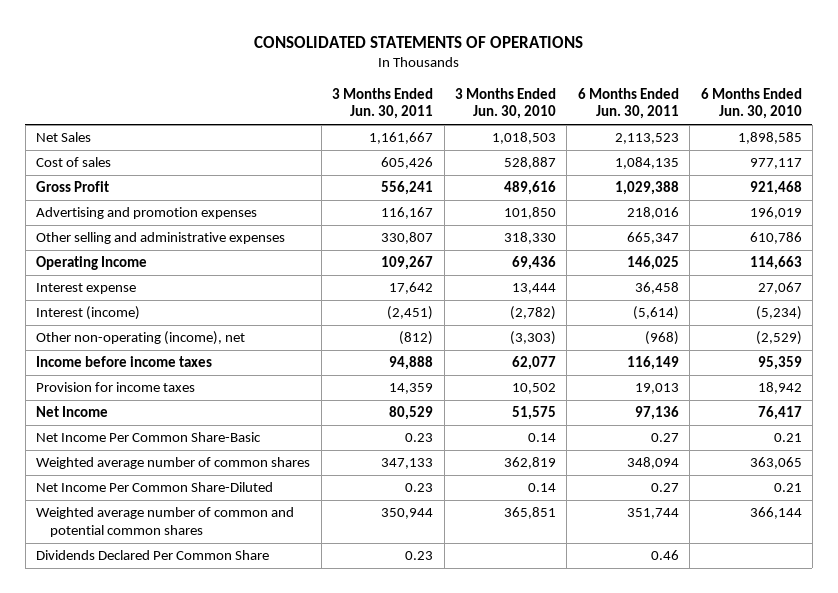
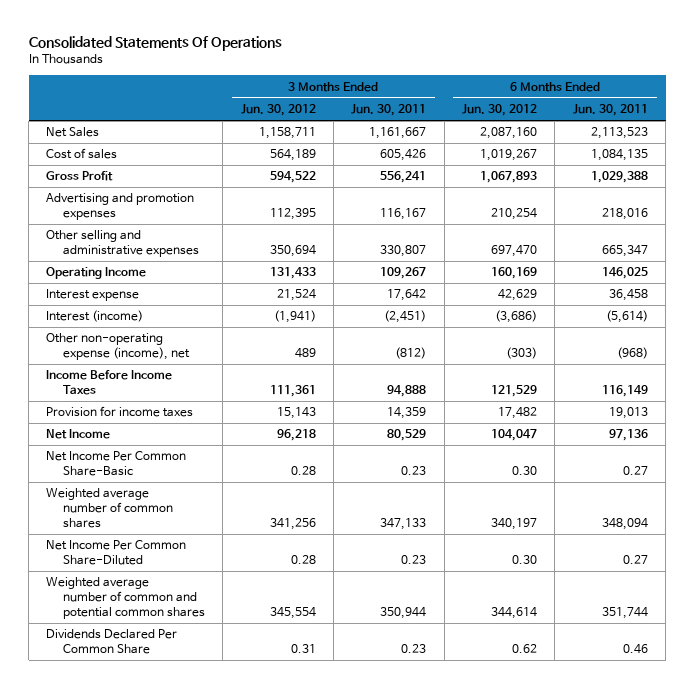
[253,35,583,48] CONSOLIDATED STATEMENTS OF OPERATIONS -> [28,36,282,52] Consolidated Statements Of Operations
[454,88,556,120] 3 Months Ended Jun. 30, 2010 -> none
[700,88,802,120] 6 Months Ended Jun. 30, 2010 -> none
none -> [240,104,316,117] Jun. 30, 2012
none -> [462,104,538,117] Jun. 30, 2012
[36,331,246,346] Other non-operating (income), net -> [46,333,190,361] Other non-operating expense (income), net
[36,356,213,368] Income before income taxes -> [46,370,173,396] Income Before Income Taxes

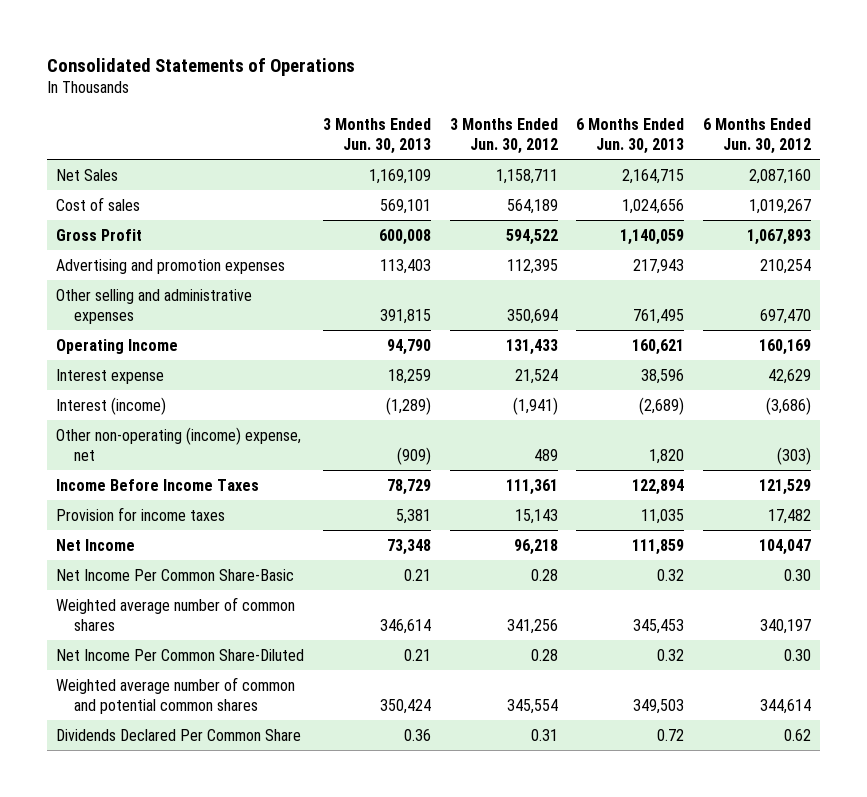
[28,36,282,52] Consolidated Statements Of Operations -> [47,57,356,76] Consolidated Statements of Operations
[351,104,427,117] Jun. 30, 2011 -> none
[572,104,648,117] Jun. 30, 2011 -> none
none -> [322,117,431,154] 3 Months Ended Jun. 30, 2013
none -> [576,117,685,154] 6 Months Ended Jun. 30, 2013
[46,333,190,361] Other non-operating expense (income), net -> [56,426,302,461] Other non-operating (income) expense, net

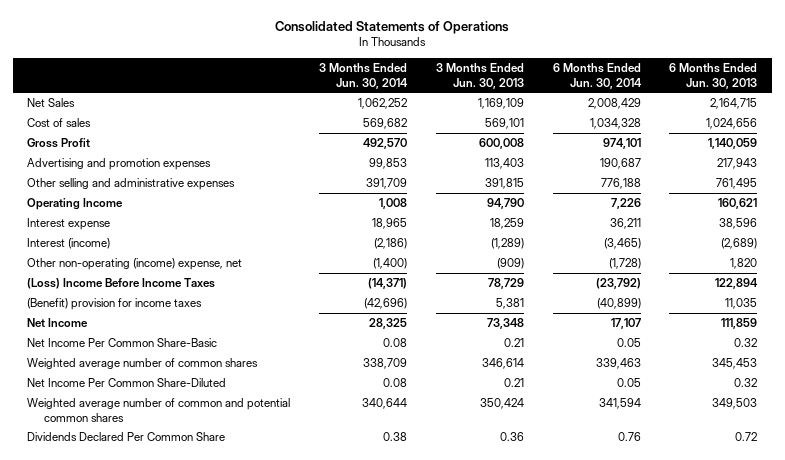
[449,117,558,154] 3 Months Ended Jun. 30, 2012 -> none
[702,117,811,154] 6 Months Ended Jun. 30, 2012 -> none
none -> [319,62,409,89] 3 Months Ended Jun. 30, 2014
none -> [552,62,642,89] 6 Months Ended Jun. 30, 2014
[56,478,260,491] Income Before Income Taxes -> [27,278,216,290] (Loss) Income Before Income Taxes
[56,506,226,521] Provision for income taxes -> [27,298,203,311] (Benefit) provision for income taxes

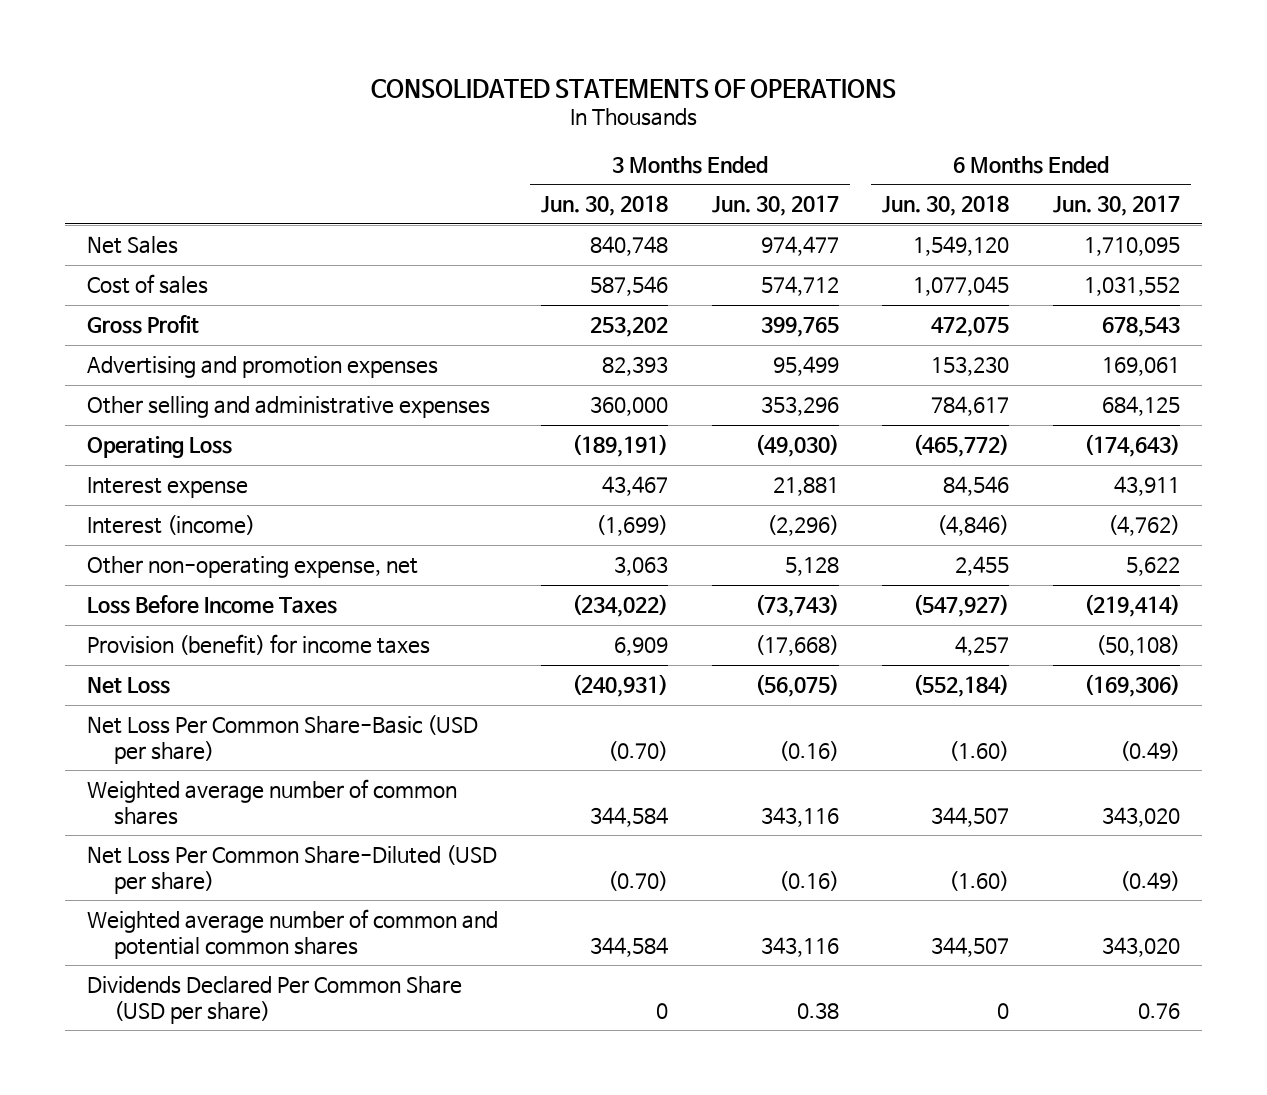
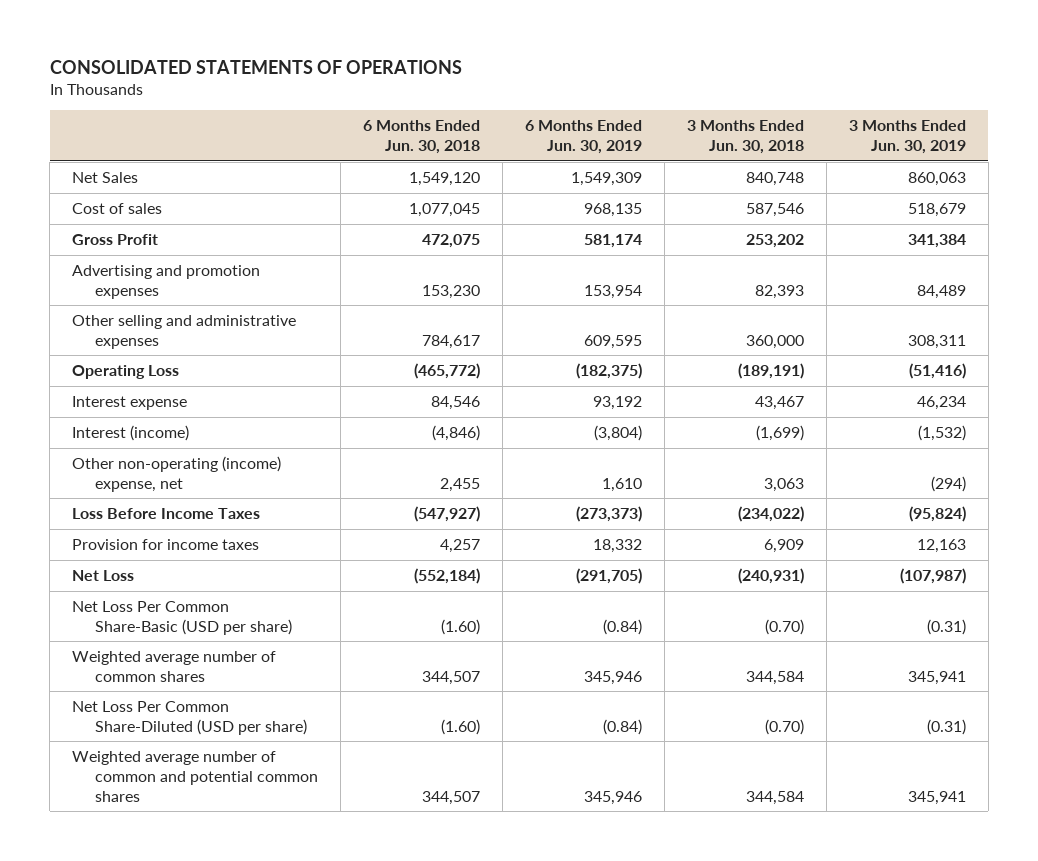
[711,195,839,217] Jun. 30, 2017 -> none
[1052,195,1180,217] Jun. 30, 2017 -> none
none -> [525,120,643,154] 6 Months Ended Jun. 30, 2019
none -> [849,120,967,154] 3 Months Ended Jun. 30, 2019
[86,556,418,579] Other non-operating expense, net -> [72,455,282,492] Other non-operating (income) expense, net
[86,634,430,656] Provision (benefit) for income taxes -> [72,538,260,550] Provision for income taxes
[86,976,462,1024] Dividends Declared Per Common Share (USD per share) -> none

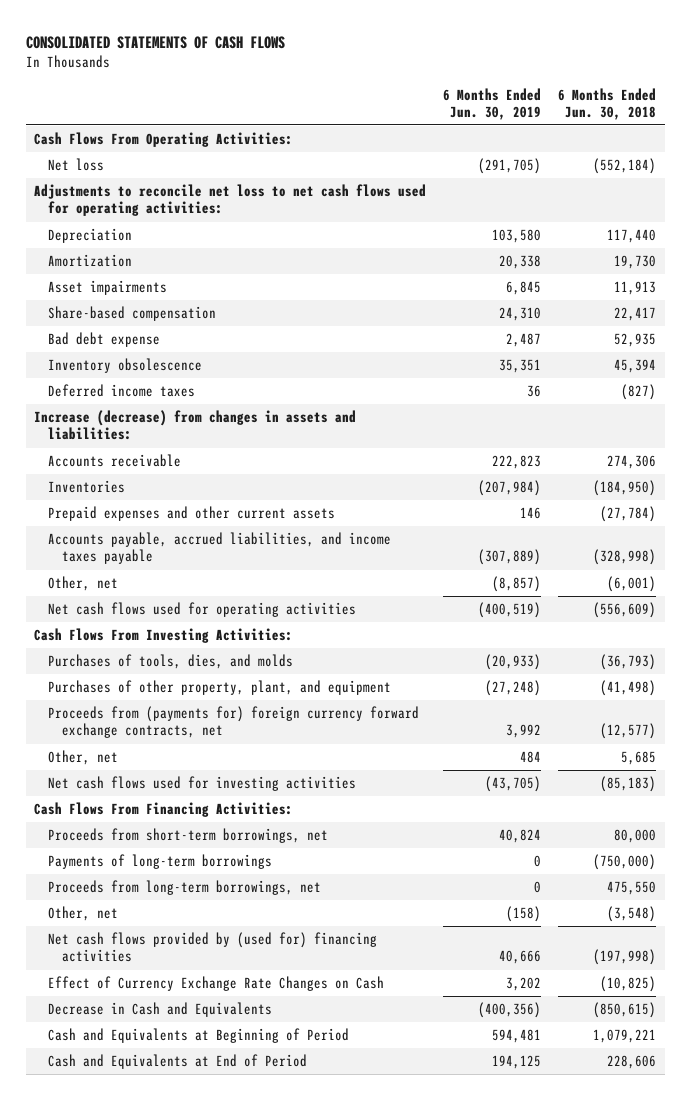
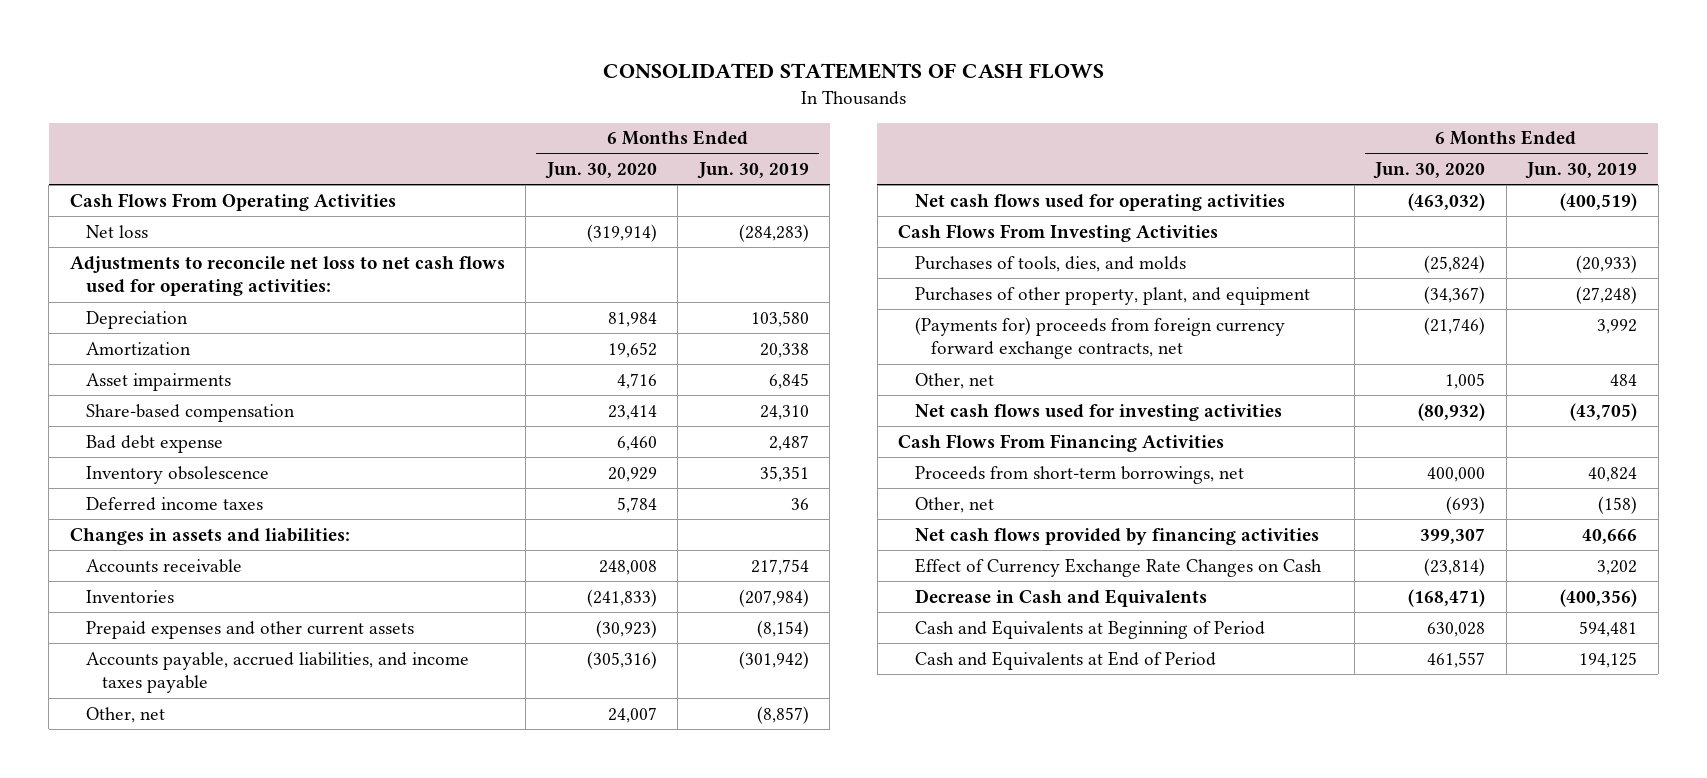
[558,87,657,120] 6 Months Ended Jun. 30, 2018 -> none
none -> [544,162,657,180] Jun. 30, 2020
[34,132,294,148] Cash Flows From Operating Activities: -> [69,192,396,211] Cash Flows From Operating Activities
[478,158,542,175] (291,705) -> [738,223,809,242] (284,283)
[34,410,357,441] Increase (decrease) from changes in assets and liabilities: -> [69,527,350,545] Changes in assets and liabilities:
[492,455,542,470] 222,823 -> [750,558,809,575] 217,754
[520,507,542,520] 146 -> [756,619,809,638] (8,154)
[478,549,542,566] (307,889) -> [738,650,809,669] (301,942)
[34,628,294,644] Cash Flows From Investing Activities: -> [898,223,1219,242] Cash Flows From Investing Activities
[48,706,420,739] Proceeds from (payments for) foreign currency forward exchange contracts, net -> [914,316,1285,360] (Payments for) proceeds from foreign currency forward exchange contracts, net
[34,802,294,818] Cash Flows From Financing Activities: -> [898,433,1225,452] Cash Flows From Financing Activities
[48,854,273,870] Payments of long-term borrowings -> none
[48,880,322,896] Proceeds from long-term borrowings, net -> none
[48,932,378,963] Net cash flows provided by (used for) financing activities -> [914,527,1319,545] Net cash flows provided by financing activities

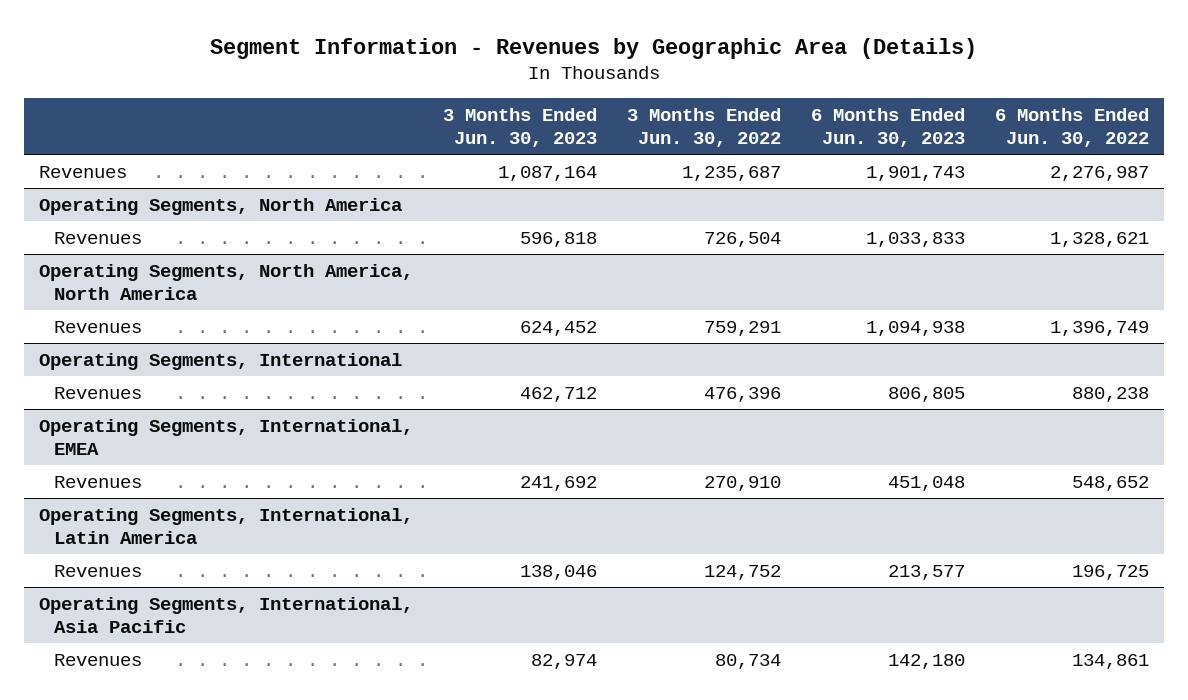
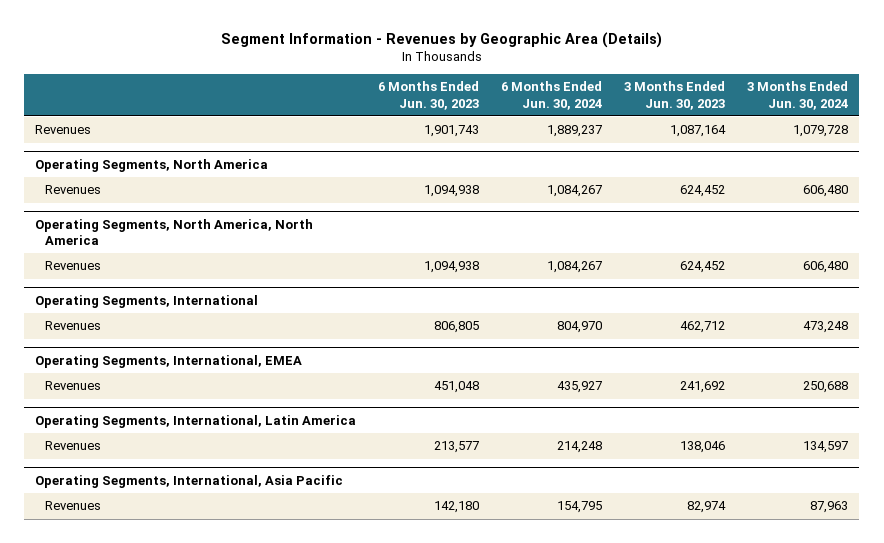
[627,108,782,148] 3 Months Ended Jun. 30, 2022 -> none
[995,108,1150,148] 6 Months Ended Jun. 30, 2022 -> none
none -> [501,81,603,110] 6 Months Ended Jun. 30, 2024
none -> [747,81,849,110] 3 Months Ended Jun. 30, 2024
[520,232,598,248] 596,818 -> [680,185,726,198] 624,452
[866,232,966,248] 1,033,833 -> [424,185,480,198] 1,094,938

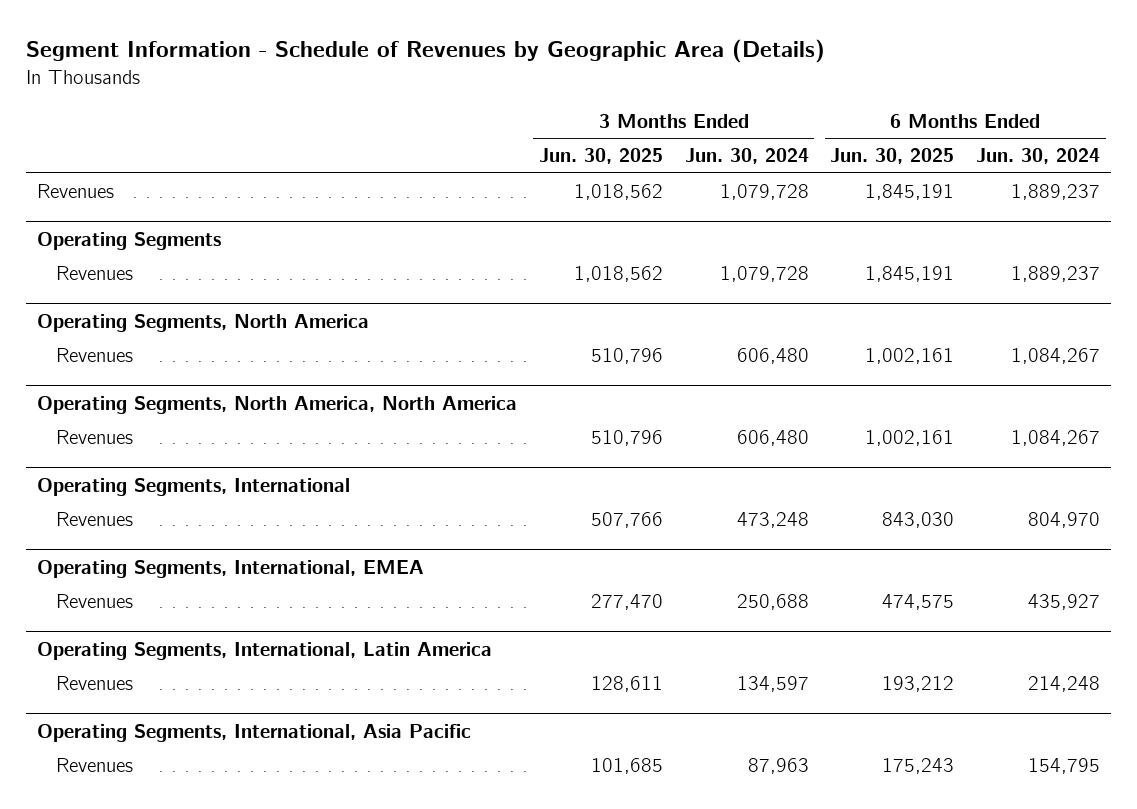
[220,31,662,48] Segment Information - Revenues by Geographic Area (Details) -> [26,38,826,63] Segment Information - Schedule of Revenues by Geographic Area (Details)
[378,81,480,110] 6 Months Ended Jun. 30, 2023 -> none
[624,81,726,110] 3 Months Ended Jun. 30, 2023 -> none
none -> [538,148,663,165] Jun. 30, 2025
none -> [830,148,955,165] Jun. 30, 2025
none -> [36,231,221,250] Operating Segments
none -> [55,266,133,281] Revenues

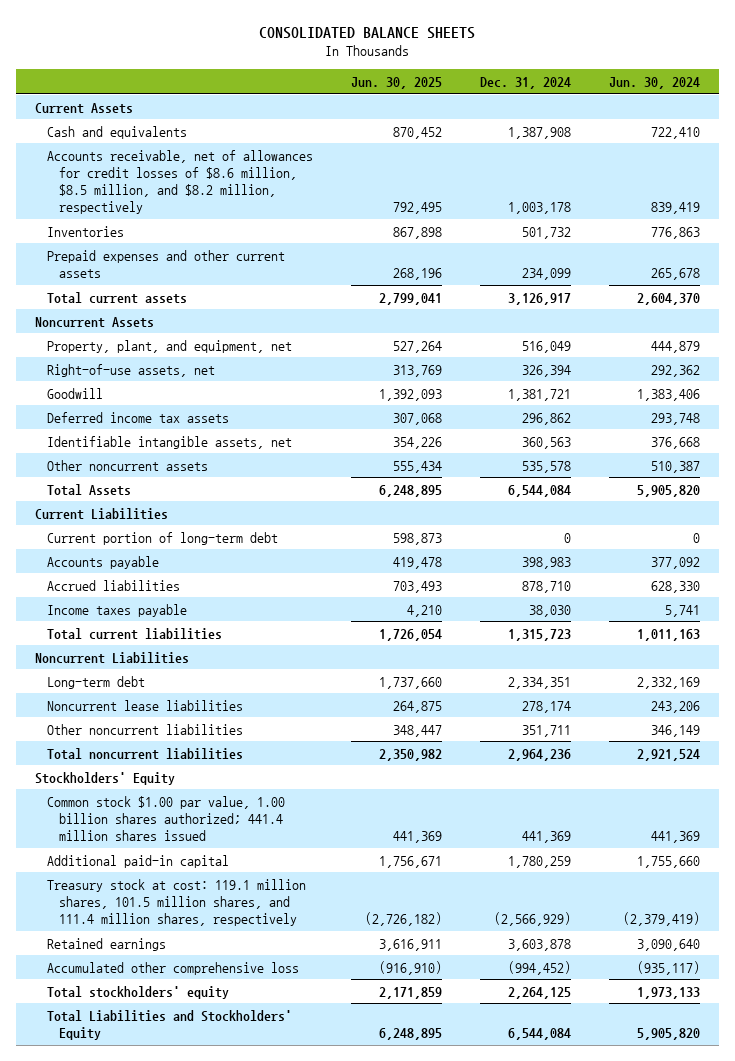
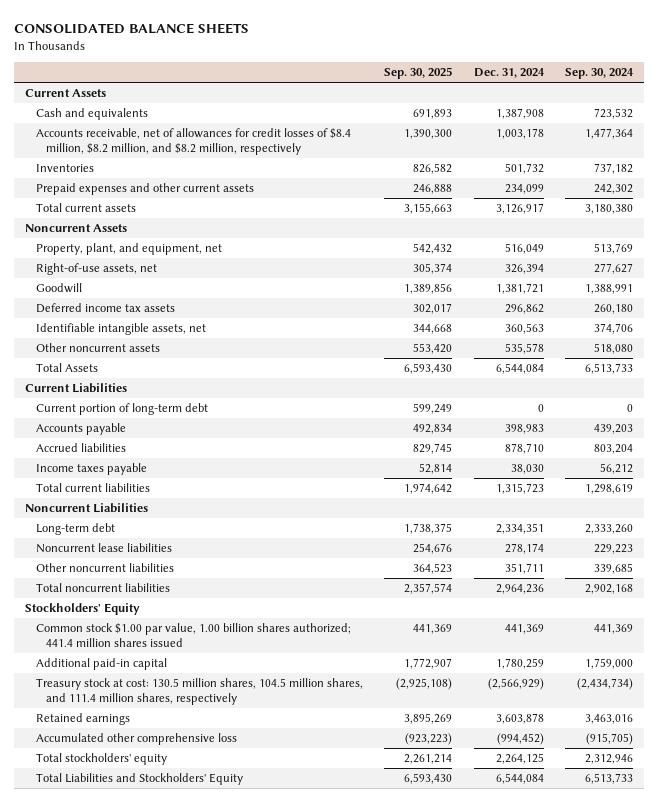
[351,76,443,89] Jun. 30, 2025 -> none
[609,76,701,89] Jun. 30, 2024 -> none
none -> [384,67,453,80] Sep. 30, 2025
none -> [565,68,635,80] Sep. 30, 2024
[46,149,313,214] Accounts receivable, net of allowances for credit losses of $8.6 million, $8.5 million, and $8.2 million, respectively -> [35,127,351,155] Accounts receivable, net of allowances for credit losses of $8.4 million, $8.2 million, and $8.2 million, respectively
[46,878,306,926] Treasury stock at cost: 119.1 million shares, 101.5 million shares, and 111.4 million shares, respectively -> [35,677,363,705] Treasury stock at cost: 130.5 million shares, 104.5 million shares, and 111.4 million shares, respectively

